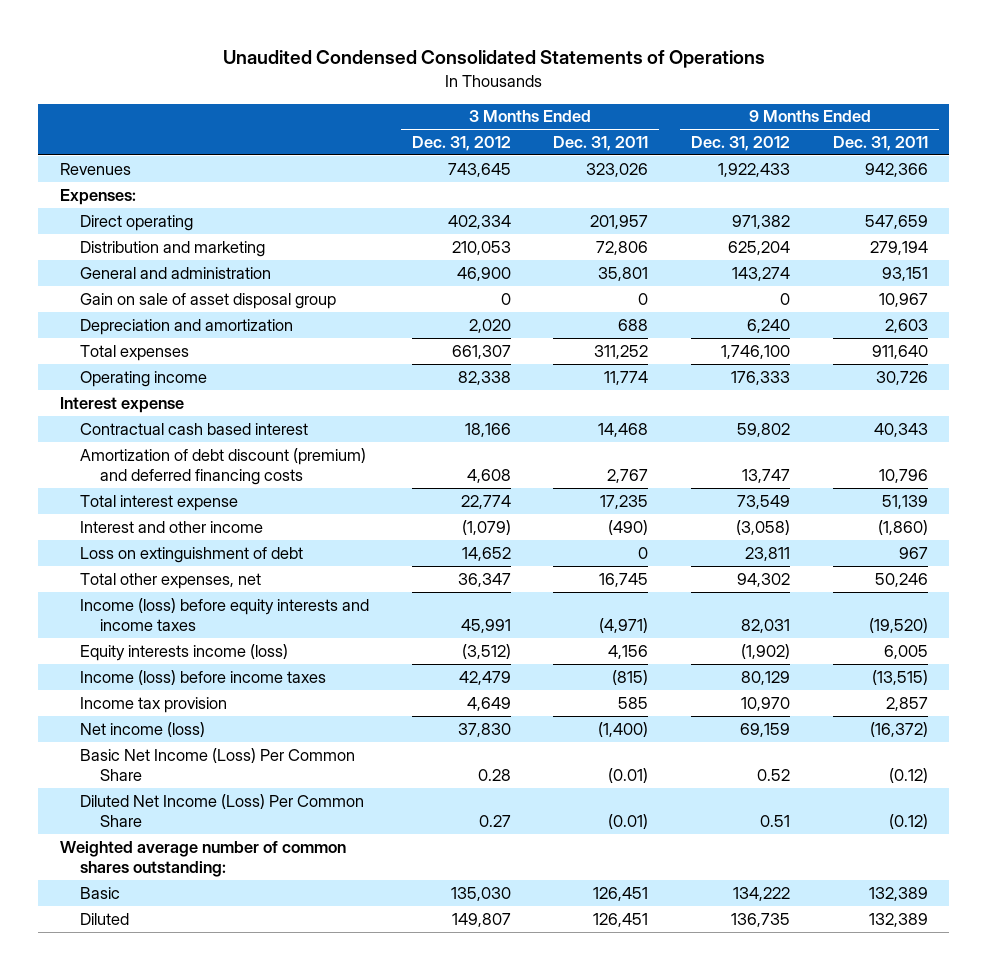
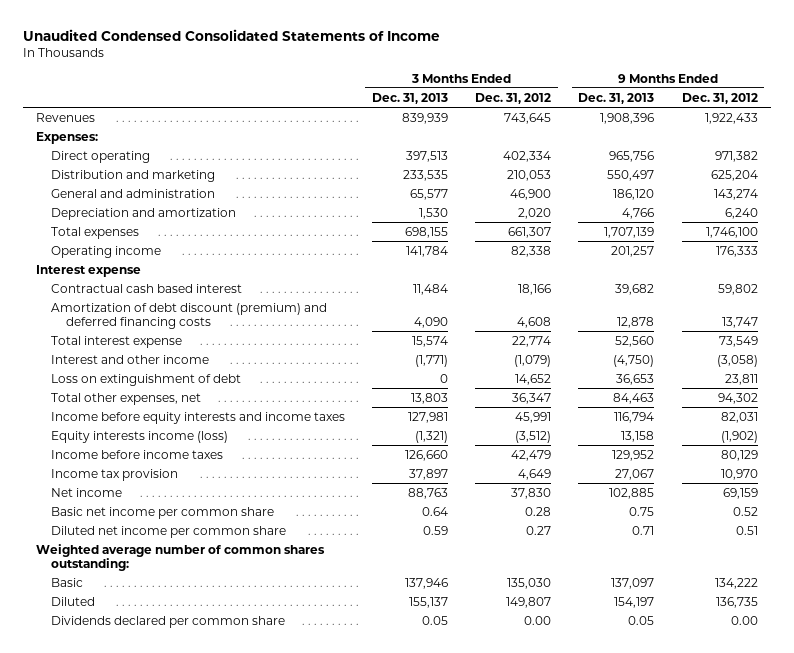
[222,50,765,69] Unaudited Condensed Consolidated Statements of Operations -> [22,29,440,42] Unaudited Condensed Consolidated Statements of Income
[553,135,649,151] Dec. 31, 2011 -> none
[832,135,928,151] Dec. 31, 2011 -> none
none -> [372,92,449,104] Dec. 31, 2013
none -> [578,92,655,104] Dec. 31, 2013
[79,292,336,309] Gain on sale of asset disposal group -> none
[79,597,369,632] Income (loss) before equity interests and income taxes -> [51,411,346,424] Income before equity interests and income taxes
[79,669,326,685] Income (loss) before income taxes -> [51,449,224,459] Income before income taxes
[79,721,205,737] Net income (loss) -> [51,487,123,497] Net income
[79,747,355,782] Basic Net Income (Loss) Per Common Share -> [51,506,275,519] Basic net income per common share
[79,793,364,828] Diluted Net Income (Loss) Per Common Share -> [51,525,287,538] Diluted net income per common share
none -> [51,615,286,628] Dividends declared per common share

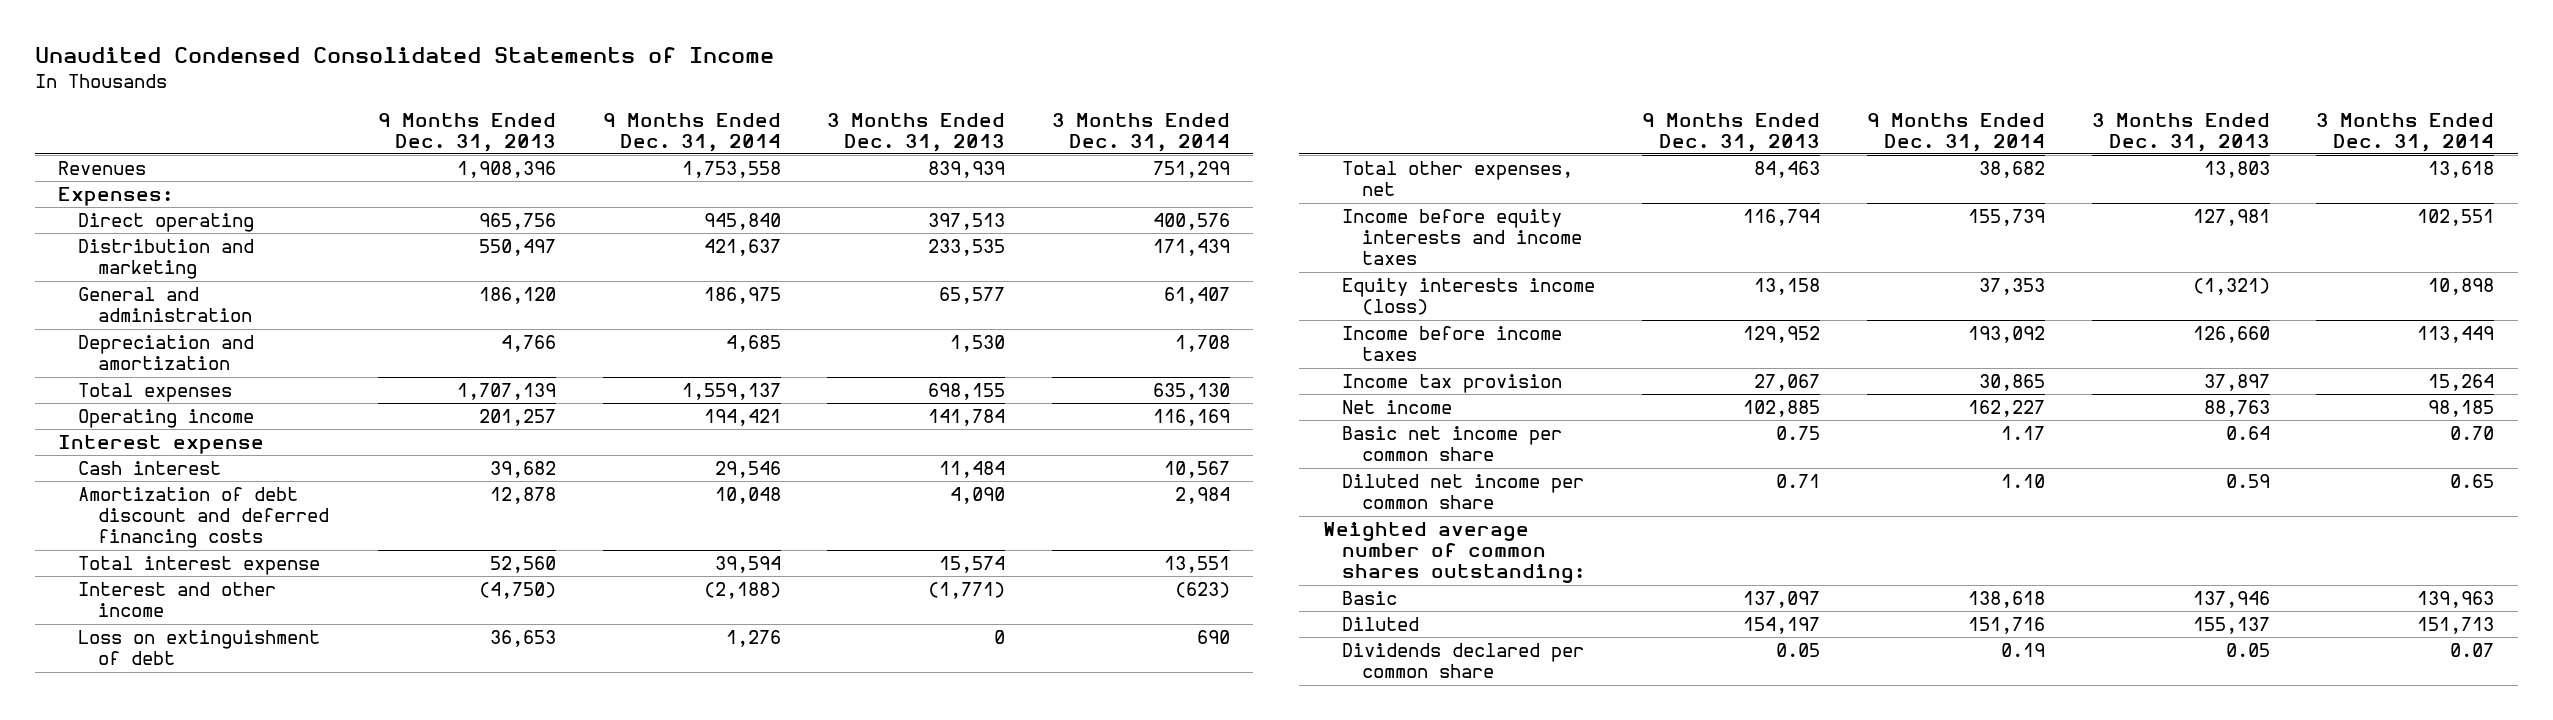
[475,92,552,104] Dec. 31, 2012 -> none
[681,92,758,104] Dec. 31, 2012 -> none
none -> [602,112,781,152] 9 Months Ended Dec. 31, 2014
none -> [1052,112,1231,152] 3 Months Ended Dec. 31, 2014
[51,283,243,293] Contractual cash based interest -> [78,461,222,476] Cash interest
[51,302,328,329] Amortization of debt discount (premium) and deferred financing costs -> [78,487,329,549] Amortization of debt discount and deferred financing costs

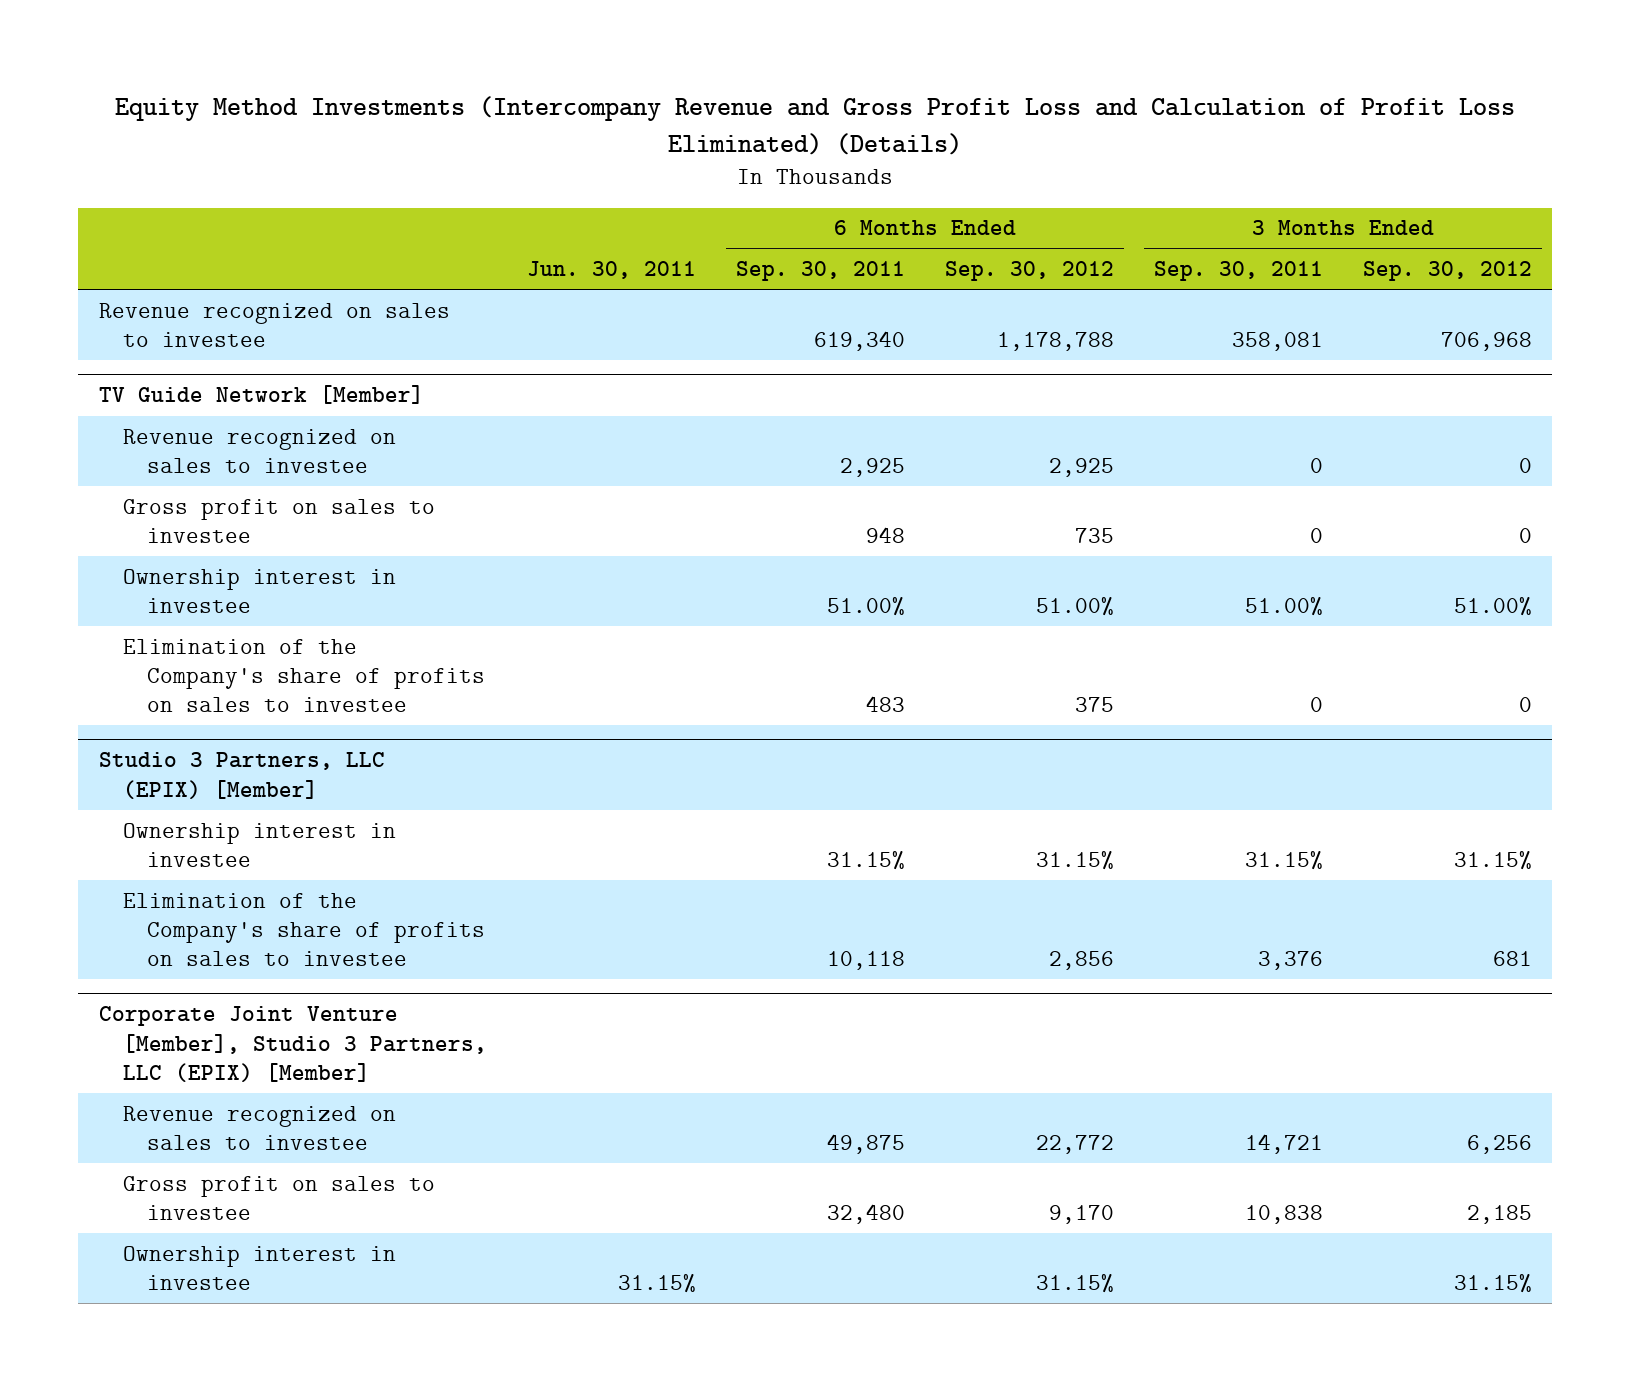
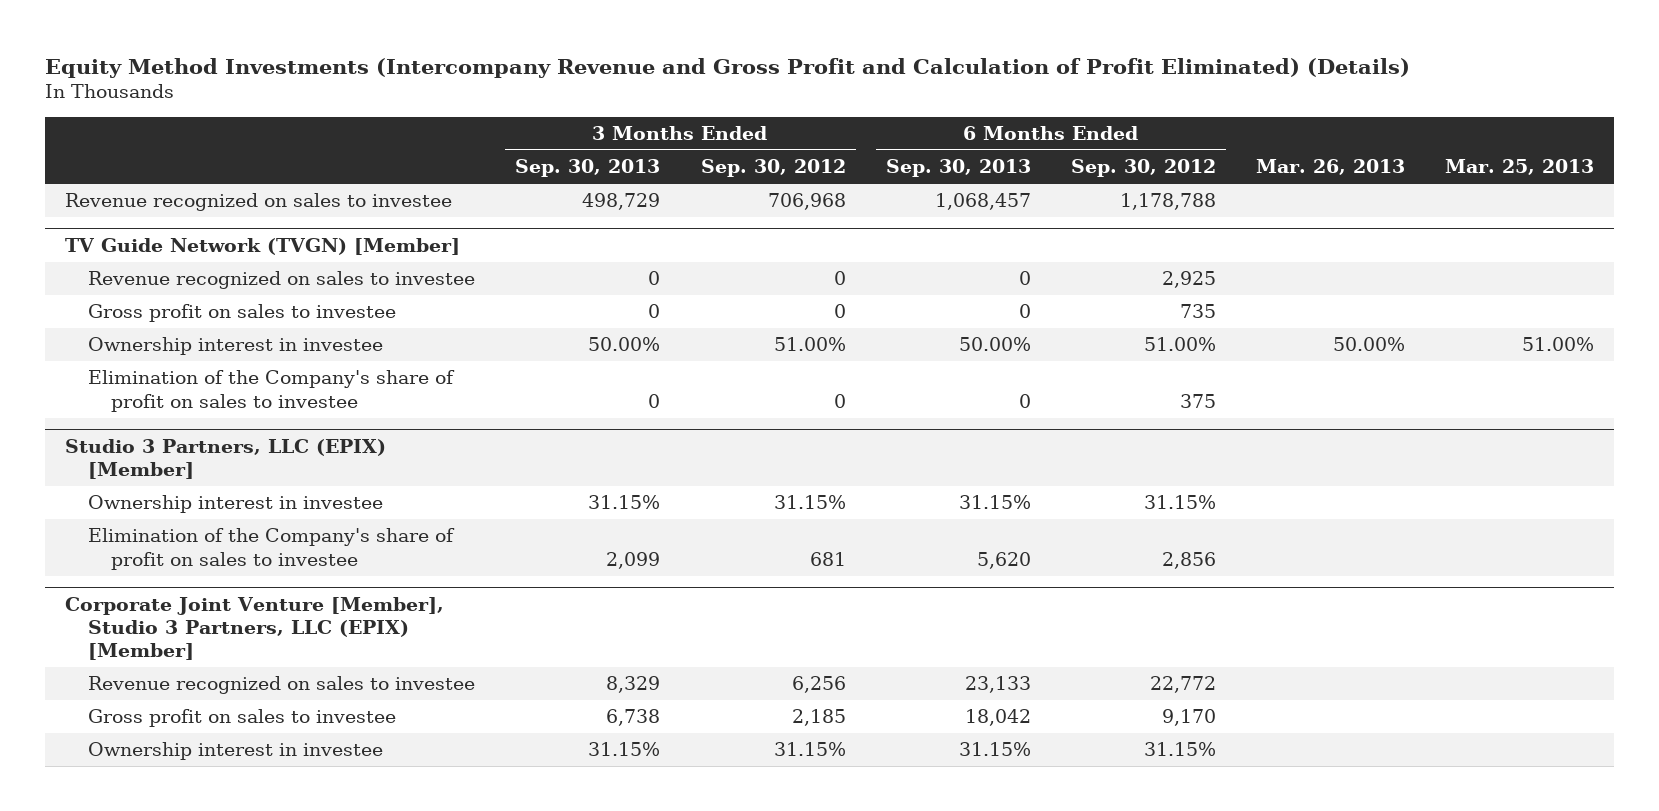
[115,96,1516,155] Equity Method Investments (Intercompany Revenue and Gross Profit Loss and Calculation of Profit Loss Eliminated) (Details) -> [45,57,1411,78] Equity Method Investments (Intercompany Revenue and Gross Profit and Calculation of Profit Eliminated) (Details)
[526,261,696,280] Jun. 30, 2011 -> none
[735,261,905,282] Sep. 30, 2011 -> none
[1154,261,1324,282] Sep. 30, 2011 -> none
none -> [515,159,661,178] Sep. 30, 2013
none -> [885,159,1031,178] Sep. 30, 2013
none -> [1256,159,1406,176] Mar. 26, 2013
none -> [1445,159,1595,176] Mar. 25, 2013
[98,385,424,405] TV Guide Network [Member] -> [65,237,461,255] TV Guide Network (TVGN) [Member]
[122,638,485,713] Elimination of the Company's share of profits on sales to investee -> [88,370,456,412] Elimination of the Company's share of profit on sales to investee
[122,892,485,967] Elimination of the Company's share of profits on sales to investee -> [88,528,456,570] Elimination of the Company's share of profit on sales to investee

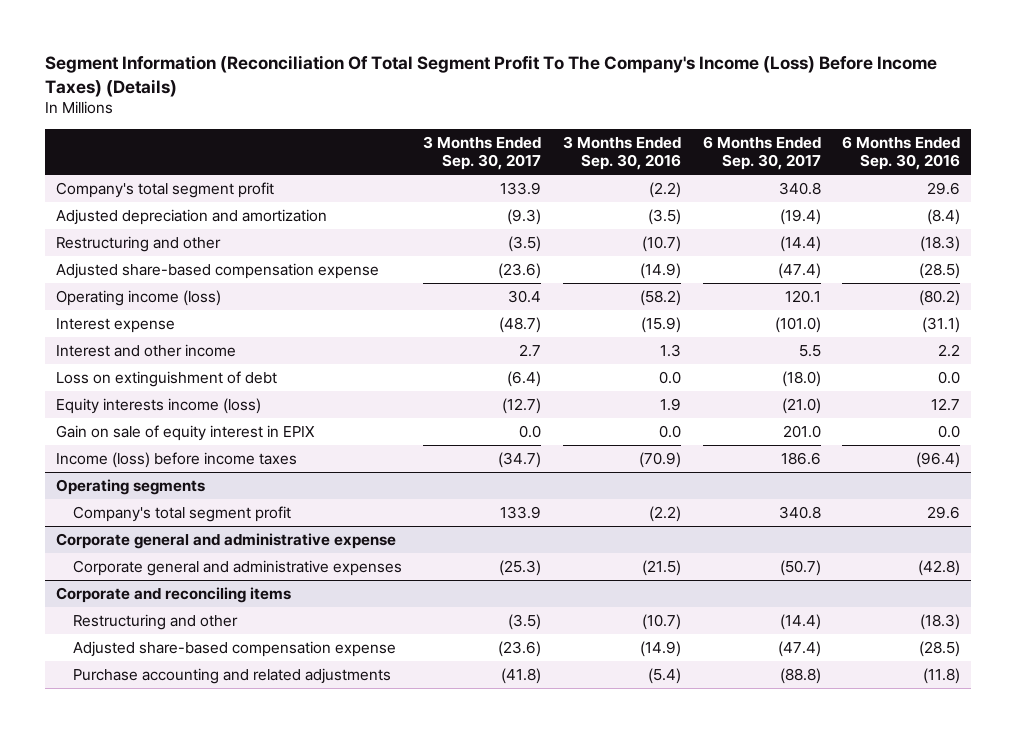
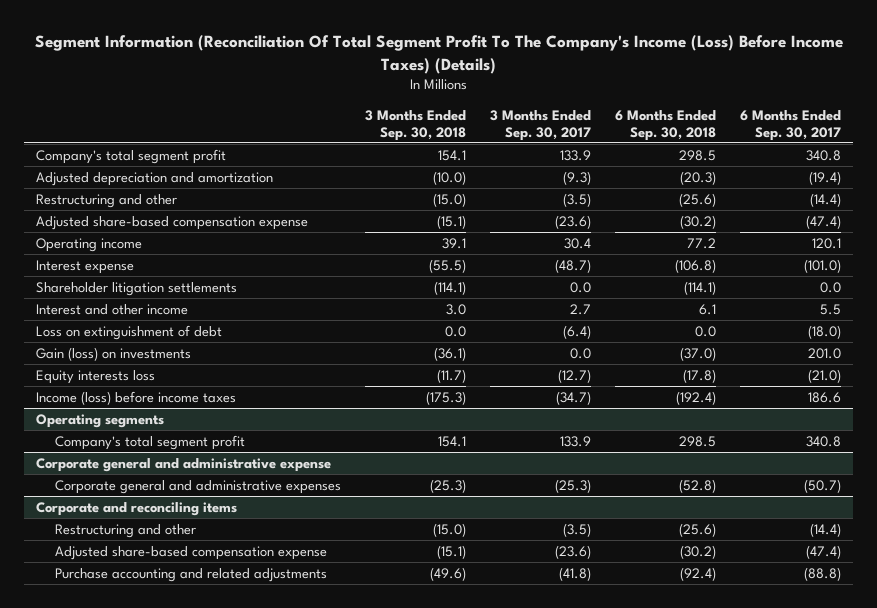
[563,135,682,171] 3 Months Ended Sep. 30, 2016 -> none
[842,135,961,171] 6 Months Ended Sep. 30, 2016 -> none
none -> [364,109,466,141] 3 Months Ended Sep. 30, 2018
none -> [614,109,716,141] 6 Months Ended Sep. 30, 2018
[55,289,221,306] Operating income (loss) -> [36,237,143,252] Operating income
none -> [36,281,238,296] Shareholder litigation settlements
[55,424,315,441] Gain on sale of equity interest in EPIX -> none
none -> [36,346,192,361] Gain (loss) on investments
[55,397,261,414] Equity interests income (loss) -> [36,369,156,384] Equity interests loss

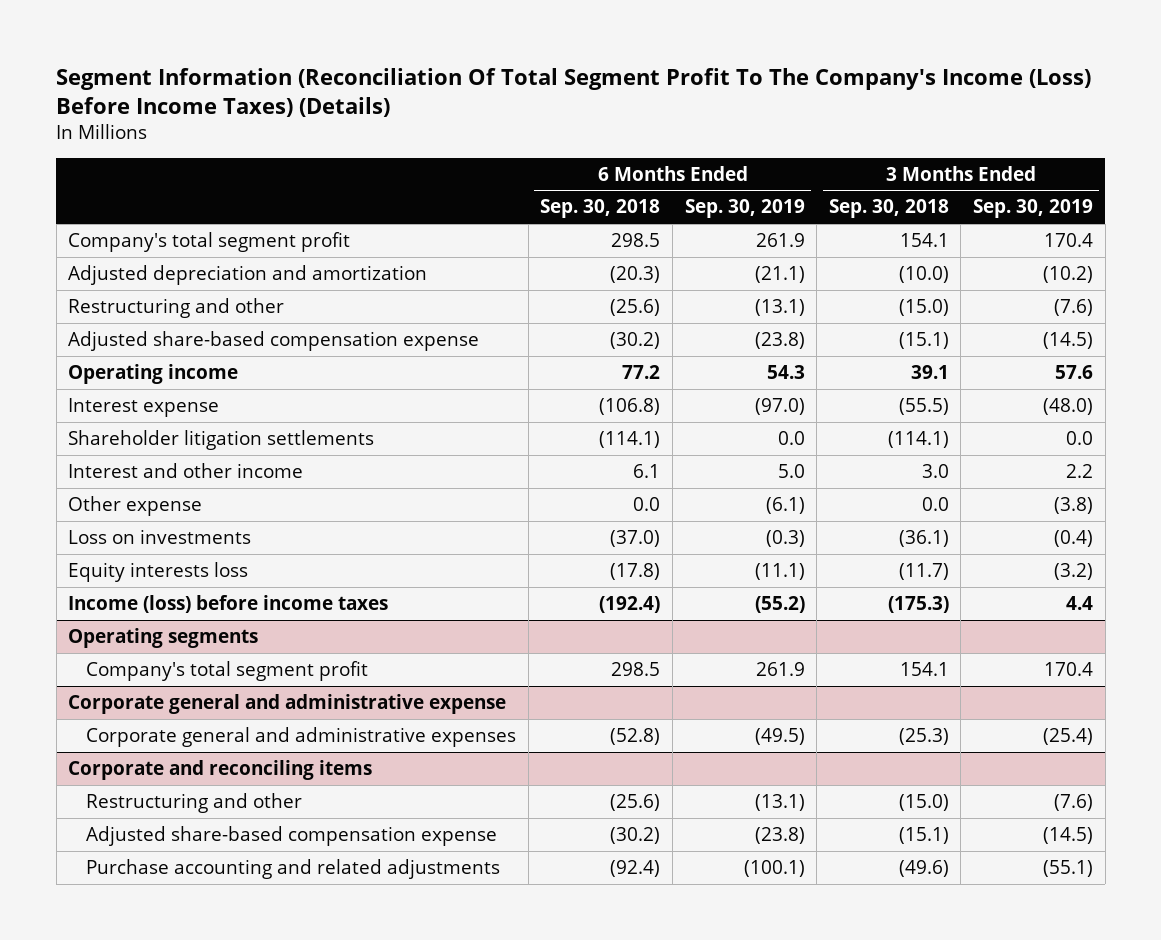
[489,109,591,141] 3 Months Ended Sep. 30, 2017 -> none
[740,109,842,141] 6 Months Ended Sep. 30, 2017 -> none
none -> [684,199,805,219] Sep. 30, 2019
none -> [972,199,1093,219] Sep. 30, 2019
[36,324,223,340] Loss on extinguishment of debt -> none
none -> [68,496,203,517] Other expense
[36,346,192,361] Gain (loss) on investments -> [68,529,252,545] Loss on investments

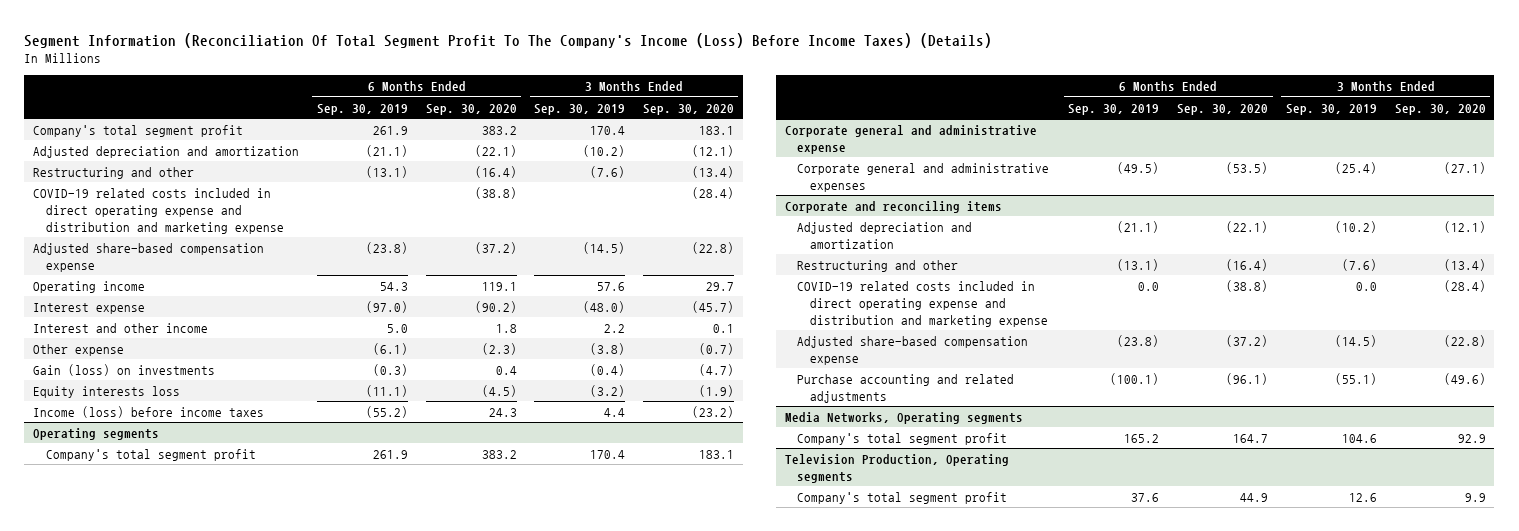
[540,199,661,219] Sep. 30, 2018 -> none
[828,199,949,219] Sep. 30, 2018 -> none
none -> [425,103,517,115] Sep. 30, 2020
none -> [643,103,735,115] Sep. 30, 2020
none -> [33,187,284,234] COVID-19 related costs included in direct operating expense and distribution and marketing expense
[68,430,375,451] Shareholder litigation settlements -> none
[68,529,252,545] Loss on investments -> [33,363,216,376] Gain (loss) on investments
none -> [797,221,973,249] Adjusted depreciation and amortization
none -> [797,280,1049,327] COVID-19 related costs included in direct operating expense and distribution and marketing expense
none -> [784,411,1023,424] Media Networks, Operating segments
none -> [797,432,1008,445] Company's total segment profit
none -> [784,453,1009,483] Television Production, Operating segments
none -> [797,491,1008,504] Company's total segment profit

